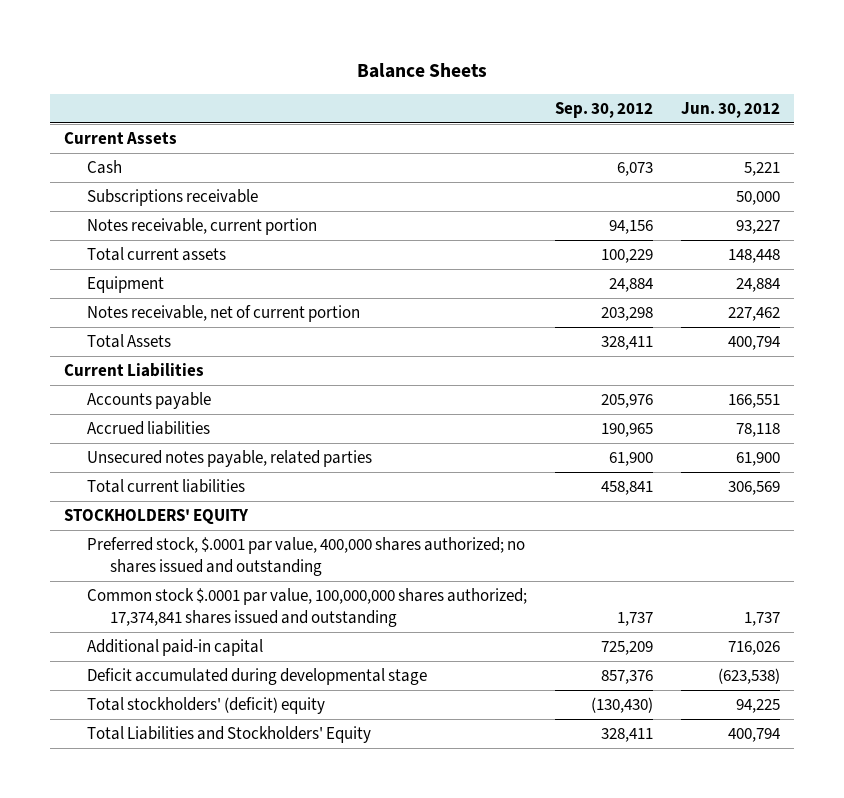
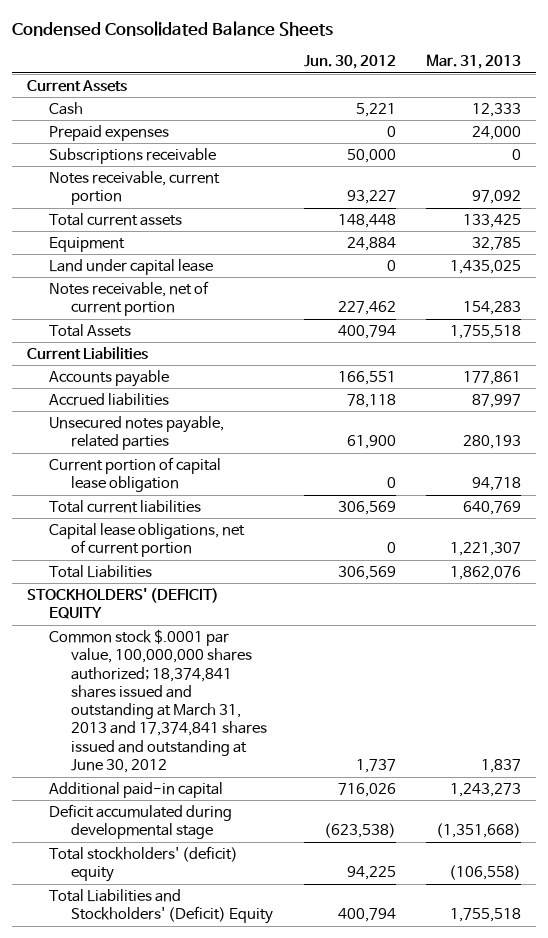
[357,62,488,78] Balance Sheets -> [12,20,334,36] Condensed Consolidated Balance Sheets
[555,101,654,118] Sep. 30, 2012 -> none
none -> [425,54,521,70] Mar. 31, 2013
none -> [49,124,170,141] Prepaid expenses
none -> [49,258,214,275] Land under capital lease
none -> [49,456,222,493] Current portion of capital lease obligation
[87,537,526,577] Preferred stock, $.0001 par value, 400,000 shares authorized; no shares issued and outstanding -> none
none -> [49,522,246,558] Capital lease obligations, net of current portion
none -> [49,564,153,578] Total Liabilities
[64,509,250,526] STOCKHOLDERS' EQUITY -> [27,587,220,620] STOCKHOLDERS' (DEFICIT) EQUITY
[87,588,528,628] Common stock $.0001 par value, 100,000,000 shares authorized; 17,374,841 shares issued and outstanding -> [49,628,268,774] Common stock $.0001 par value, 100,000,000 shares authorized; 18,374,841 shares issued and outstanding at March 31, 2013 and 17,374,841 shares issued and outstanding at June 30, 2012
[87,726,372,744] Total Liabilities and Stockholders' Equity -> [49,888,274,925] Total Liabilities and Stockholders' (Deficit) Equity

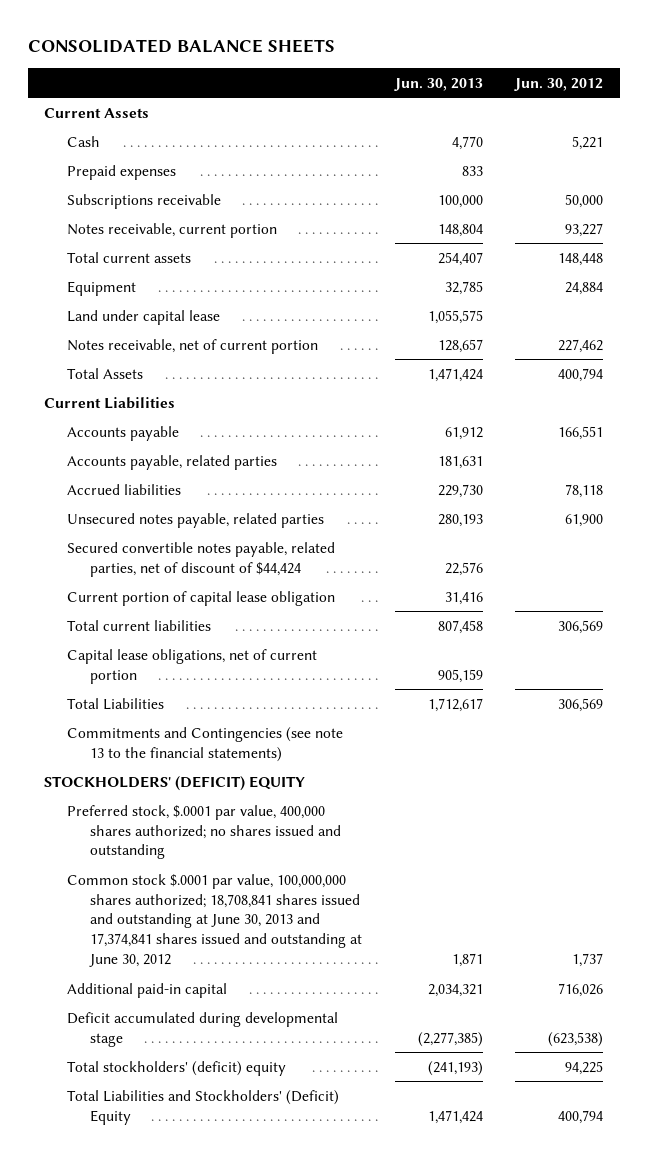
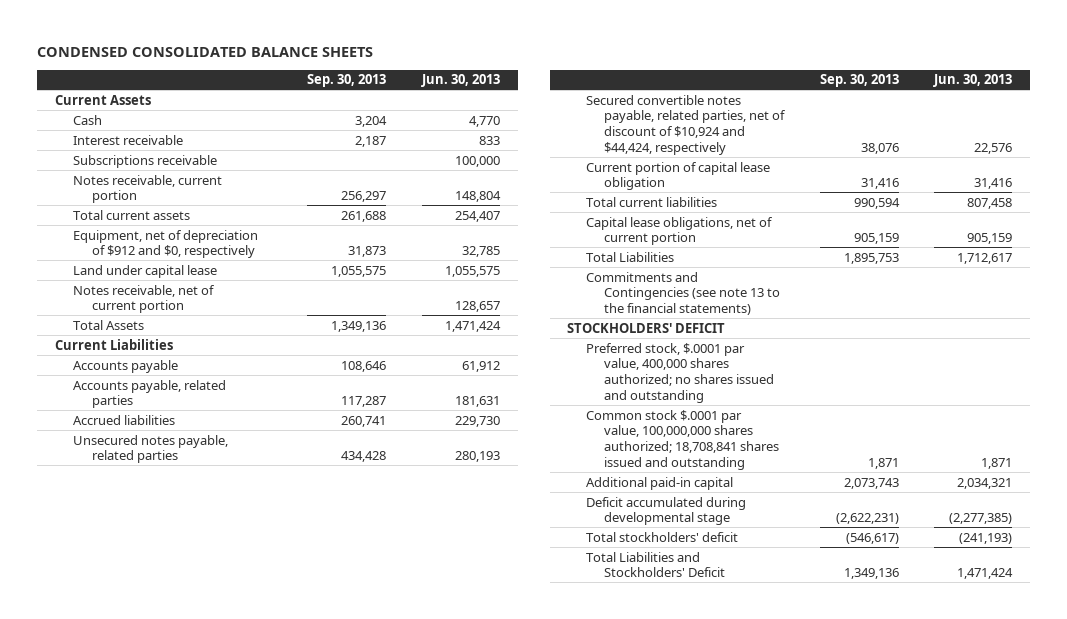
[28,39,336,54] CONSOLIDATED BALANCE SHEETS -> [36,46,373,57] CONDENSED CONSOLIDATED BALANCE SHEETS
[514,77,604,91] Jun. 30, 2012 -> none
none -> [307,74,387,88] Sep. 30, 2013
[67,164,177,180] Prepaid expenses -> [73,134,184,145] Interest receivable
[67,280,137,296] Equipment -> [73,229,259,259] Equipment, net of depreciation of $912 and $0, respectively
[67,541,336,577] Secured convertible notes payable, related parties, net of discount of $44,424 -> [585,94,787,155] Secured convertible notes payable, related parties, net of discount of $10,924 and $44,424, respectively
[44,775,306,791] STOCKHOLDERS' (DEFICIT) EQUITY -> [567,322,726,333] STOCKHOLDERS' DEFICIT
[67,873,362,968] Common stock $.0001 par value, 100,000,000 shares authorized; 18,708,841 shares issued and outstanding at June 30, 2013 and 17,374,841 shares issued and outstanding at June 30, 2012 -> [585,409,780,470] Common stock $.0001 par value, 100,000,000 shares authorized; 18,708,841 shares issued and outstanding
[67,1060,287,1076] Total stockholders' (deficit) equity -> [585,531,738,542] Total stockholders' deficit
[67,1089,340,1125] Total Liabilities and Stockholders' (Deficit) Equity -> [585,551,726,578] Total Liabilities and Stockholders' Deficit

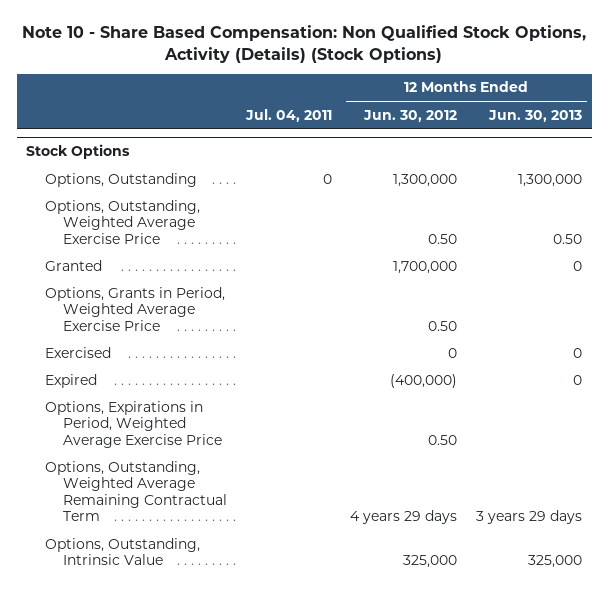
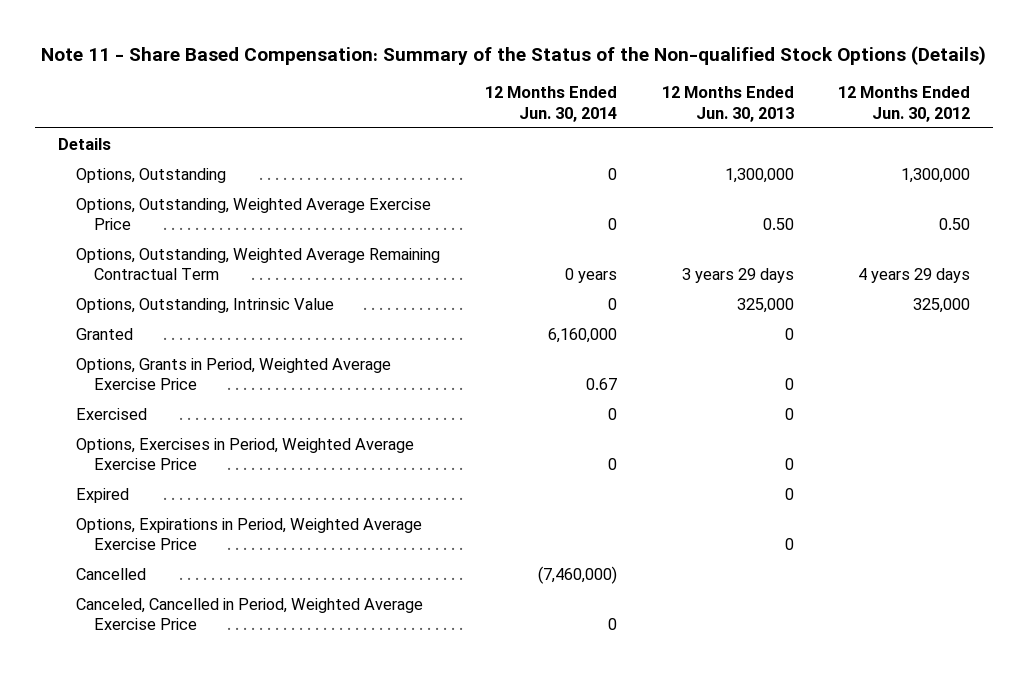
[22,25,587,64] Note 10 - Share Based Compensation: Non Qualified Stock Options, Activity (Details) (Stock Options) -> [41,46,987,66] Note 11 - Share Based Compensation: Summary of the Status of the Non-qualified Stock Options (Details)
[244,108,332,122] Jul. 04, 2011 -> none
none -> [484,86,617,122] 12 Months Ended Jun. 30, 2014
[26,143,131,159] Stock Options -> none
none -> [57,137,111,150] Details
[44,259,102,271] Granted -> none
[44,286,225,331] Options, Grants in Period, Weighted Average Exercise Price -> none
[44,346,111,358] Exercised -> none
[44,373,97,388] Expired -> none
[44,400,222,448] Options, Expirations in Period, Weighted Average Exercise Price -> none
none -> [76,327,134,340] Granted
none -> [76,357,392,391] Options, Grants in Period, Weighted Average Exercise Price
none -> [76,407,148,420] Exercised
none -> [76,437,415,471] Options, Exercises in Period, Weighted Average Exercise Price
none -> [76,487,130,503] Expired
none -> [76,517,423,551] Options, Expirations in Period, Weighted Average Exercise Price
none -> [76,567,147,580] Cancelled
none -> [76,597,424,631] Canceled, Cancelled in Period, Weighted Average Exercise Price

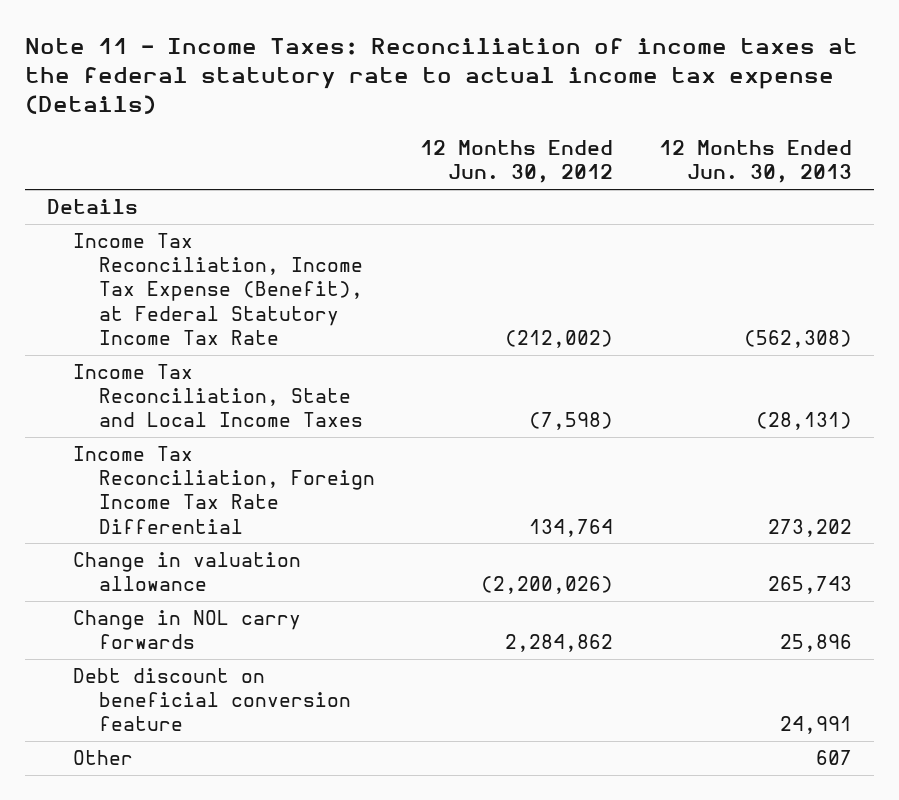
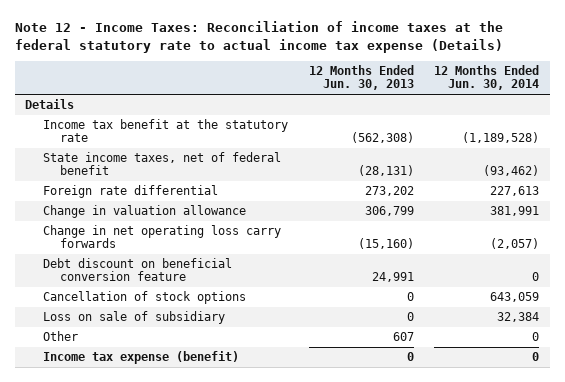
[24,38,858,115] Note 11 - Income Taxes: Reconciliation of income taxes at the federal statutory rate to actual income tax expense (Details) -> [14,21,503,53] Note 12 - Income Taxes: Reconciliation of income taxes at the federal statutory rate to actual income tax expense (Details)
[420,140,614,184] 12 Months Ended Jun. 30, 2012 -> none
none -> [434,65,540,91] 12 Months Ended Jun. 30, 2014
[73,232,364,345] Income Tax Reconciliation, Income Tax Expense (Benefit), at Federal Statutory Income Tax Rate -> [42,119,288,143] Income tax benefit at the statutory rate
[73,363,364,428] Income Tax Reconciliation, State and Local Income Taxes -> [42,152,281,176] State income taxes, net of federal benefit
[73,445,376,534] Income Tax Reconciliation, Foreign Income Tax Rate Differential -> [42,185,218,199] Foreign rate differential
[767,576,852,595] 265,743 -> [364,206,414,217] 306,799
[73,609,302,650] Change in NOL carry forwards -> [42,225,281,249] Change in net operating loss carry forwards
[779,634,852,653] 25,896 -> [357,238,414,250] (15,160)
none -> [42,291,246,305] Cancellation of stock options
none -> [42,311,225,325] Loss on sale of subsidiary
none -> [42,351,239,365] Income tax expense (benefit)

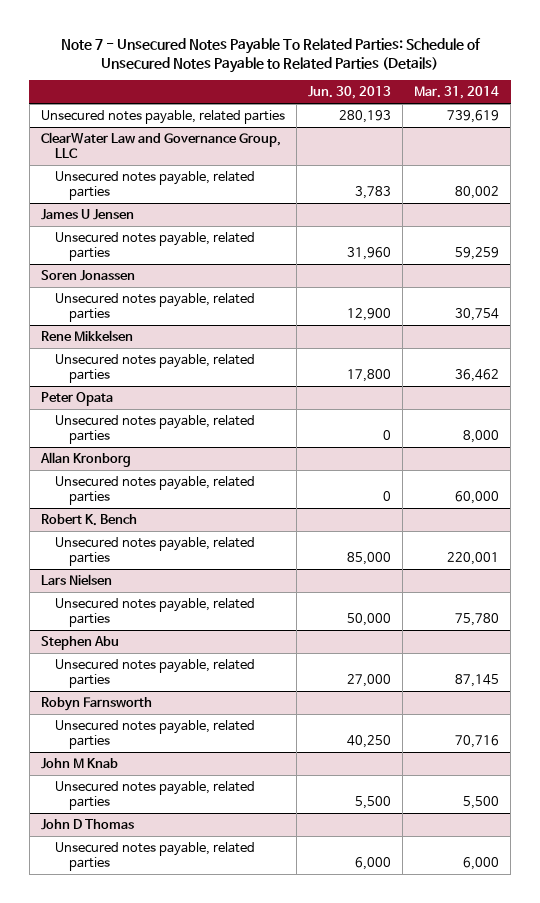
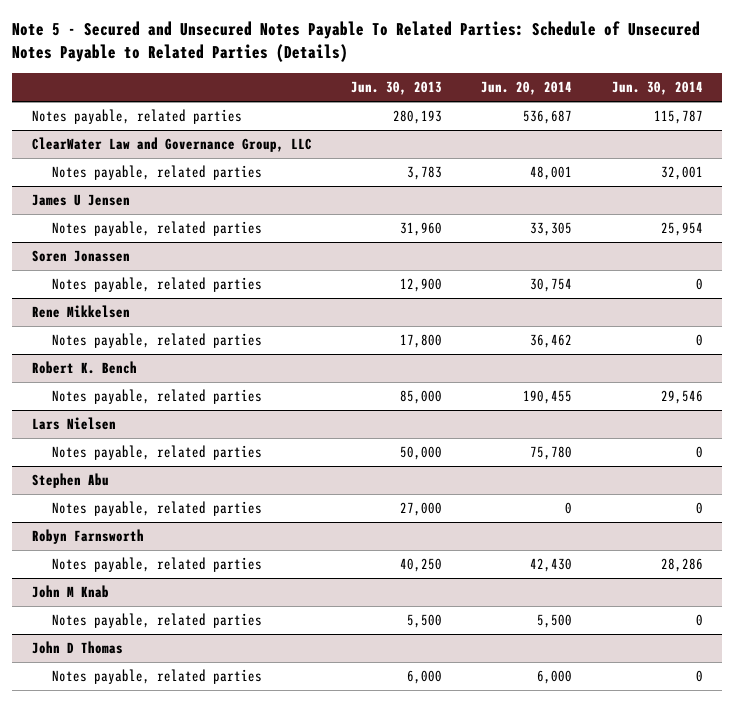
[61,37,482,73] Note 7 - Unsecured Notes Payable To Related Parties: Schedule of Unsecured Notes Payable to Related Parties (Details) -> [12,21,701,63] Note 5 - Secured and Unsecured Notes Payable To Related Parties: Schedule of Unsecured Notes Payable to Related Parties (Details)
[414,86,500,100] Mar. 31, 2014 -> none
none -> [481,81,573,96] Jun. 20, 2014
none -> [611,81,703,96] Jun. 30, 2014
[40,110,285,125] Unsecured notes payable, related parties -> [31,109,242,125] Notes payable, related parties
[54,171,255,200] Unsecured notes payable, related parties -> [51,165,262,181] Notes payable, related parties
[54,232,255,261] Unsecured notes payable, related parties -> [51,221,262,237] Notes payable, related parties
[54,293,255,322] Unsecured notes payable, related parties -> [51,277,262,293] Notes payable, related parties
[40,392,113,407] Peter Opata -> none
[54,415,255,444] Unsecured notes payable, related parties -> none
[39,452,131,468] Allan Kronborg -> none
[54,476,255,505] Unsecured notes payable, related parties -> none
[54,354,255,383] Unsecured notes payable, related parties -> [51,333,262,349] Notes payable, related parties
[54,537,255,566] Unsecured notes payable, related parties -> [51,389,262,405] Notes payable, related parties
[54,598,255,627] Unsecured notes payable, related parties -> [51,445,262,461] Notes payable, related parties
[54,659,255,688] Unsecured notes payable, related parties -> [51,501,262,517] Notes payable, related parties
[54,720,255,749] Unsecured notes payable, related parties -> [51,557,262,573] Notes payable, related parties
[54,781,255,810] Unsecured notes payable, related parties -> [51,613,262,629] Notes payable, related parties
[54,842,255,871] Unsecured notes payable, related parties -> [51,669,262,685] Notes payable, related parties

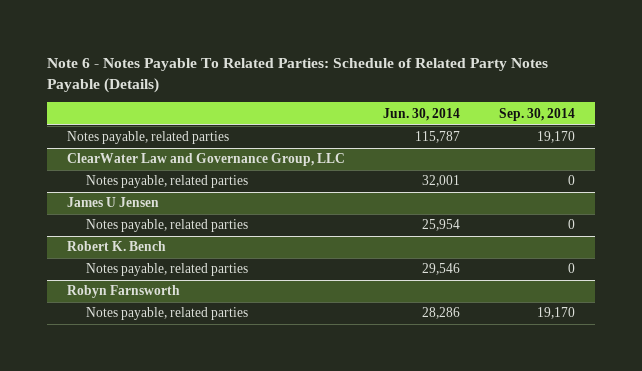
[12,21,701,63] Note 5 - Secured and Unsecured Notes Payable To Related Parties: Schedule of Unsecured Notes Payable to Related Parties (Details) -> [47,58,549,93] Note 6 - Notes Payable To Related Parties: Schedule of Related Party Notes Payable (Details)
[351,81,443,96] Jun. 30, 2013 -> none
[481,81,573,96] Jun. 20, 2014 -> none
none -> [499,107,576,121] Sep. 30, 2014
[31,250,130,263] Soren Jonassen -> none
[51,277,262,293] Notes payable, related parties -> none
[31,305,130,319] Rene Mikkelsen -> none
[51,333,262,349] Notes payable, related parties -> none
[31,417,116,431] Lars Nielsen -> none
[51,445,262,461] Notes payable, related parties -> none
[31,473,109,489] Stephen Abu -> none
[51,501,262,517] Notes payable, related parties -> none
[31,585,109,599] John M Knab -> none
[51,613,262,629] Notes payable, related parties -> none
[31,641,123,655] John D Thomas -> none
[51,669,262,685] Notes payable, related parties -> none

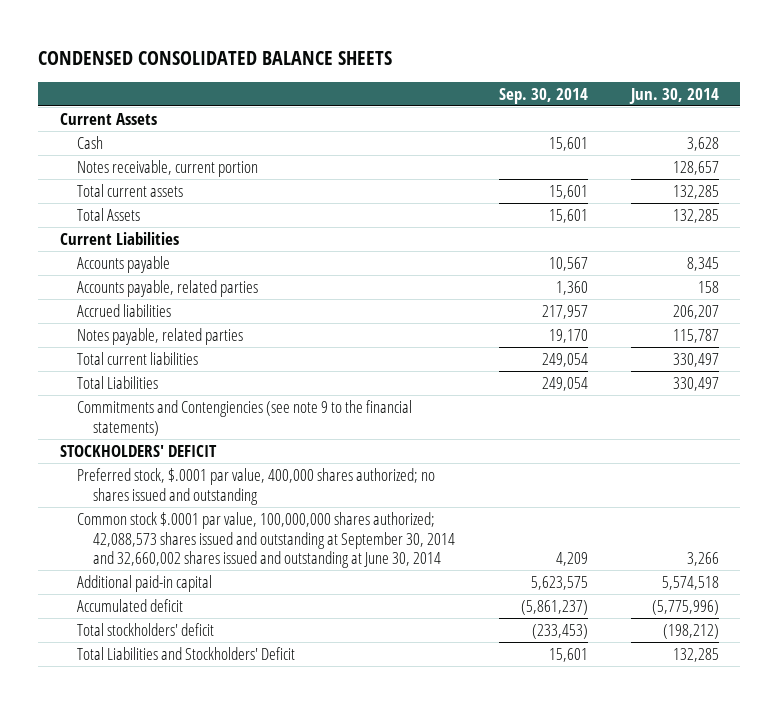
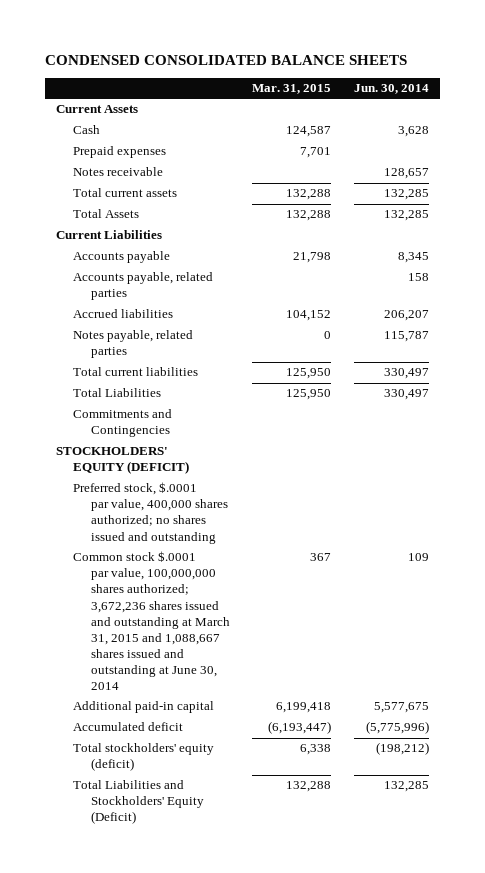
[498,87,588,104] Sep. 30, 2014 -> none
none -> [252,84,332,95] Mar. 31, 2015
none -> [73,146,167,159] Prepaid expenses
[76,160,258,178] Notes receivable, current portion -> [73,167,164,177] Notes receivable
[76,400,412,436] Commitments and Contengiencies (see note 9 to the financial statements) -> [73,409,173,438] Commitments and Contingencies
[60,445,218,458] STOCKHOLDERS' DEFICIT -> [55,447,190,475] STOCKHOLDERS' EQUITY (DEFICIT)
[76,512,456,569] Common stock $.0001 par value, 100,000,000 shares authorized; 42,088,573 shares issued and outstanding at September 30, 2014 and 32,660,002 shares issued and outstanding at June 30, 2014 -> [73,551,231,690] Common stock $.0001 par value, 100,000,000 shares authorized; 3,672,236 shares issued and outstanding at March 31, 2015 and 1,088,667 shares issued and outstanding at June 30, 2014
[686,552,719,567] 3,266 -> [407,553,429,562] 109
[661,576,719,591] 5,574,518 -> [373,702,429,714] 5,577,675
[76,623,214,637] Total stockholders' deficit -> [73,743,215,772] Total stockholders' equity (deficit)
[76,647,295,661] Total Liabilities and Stockholders' Deficit -> [73,780,205,825] Total Liabilities and Stockholders' Equity (Deficit)

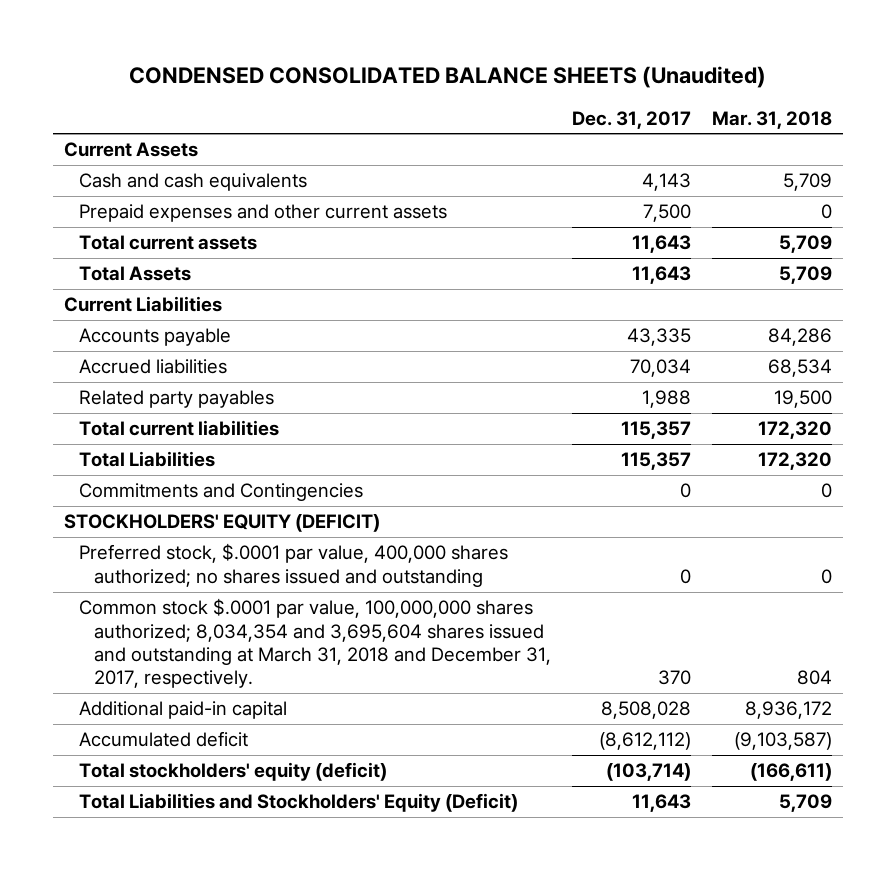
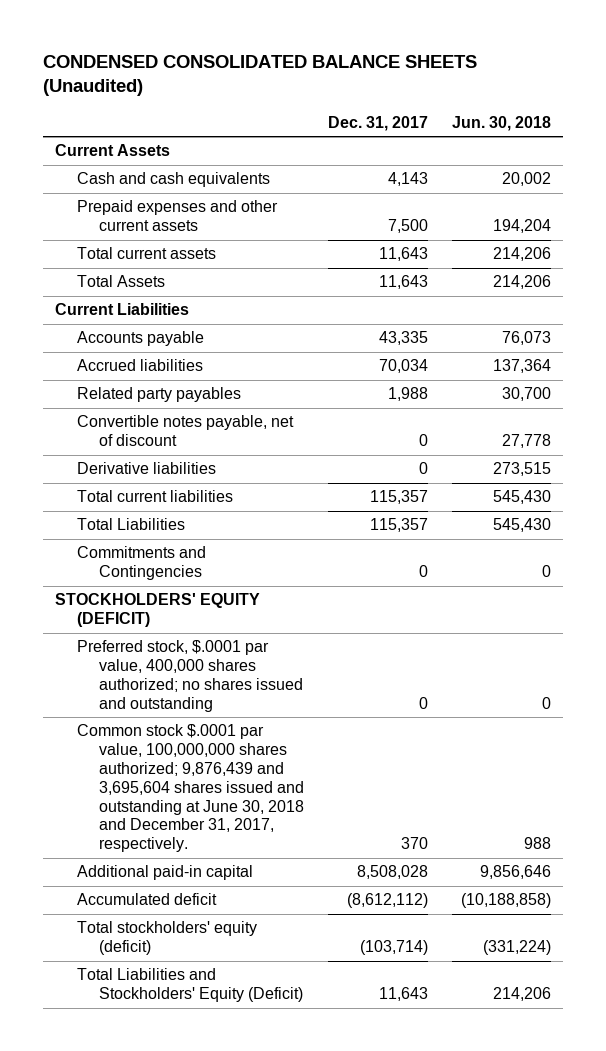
[712,110,833,129] Mar. 31, 2018 -> none
none -> [452,115,552,131] Jun. 30, 2018
none -> [77,415,295,447] Convertible notes payable, net of discount
none -> [77,462,217,475] Derivative liabilities
[78,598,552,689] Common stock $.0001 par value, 100,000,000 shares authorized; 8,034,354 and 3,695,604 shares issued and outstanding at March 31, 2018 and December 31, 2017, respectively. -> [77,724,305,853] Common stock $.0001 par value, 100,000,000 shares authorized; 9,876,439 and 3,695,604 shares issued and outstanding at June 30, 2018 and December 31, 2017, respectively.

